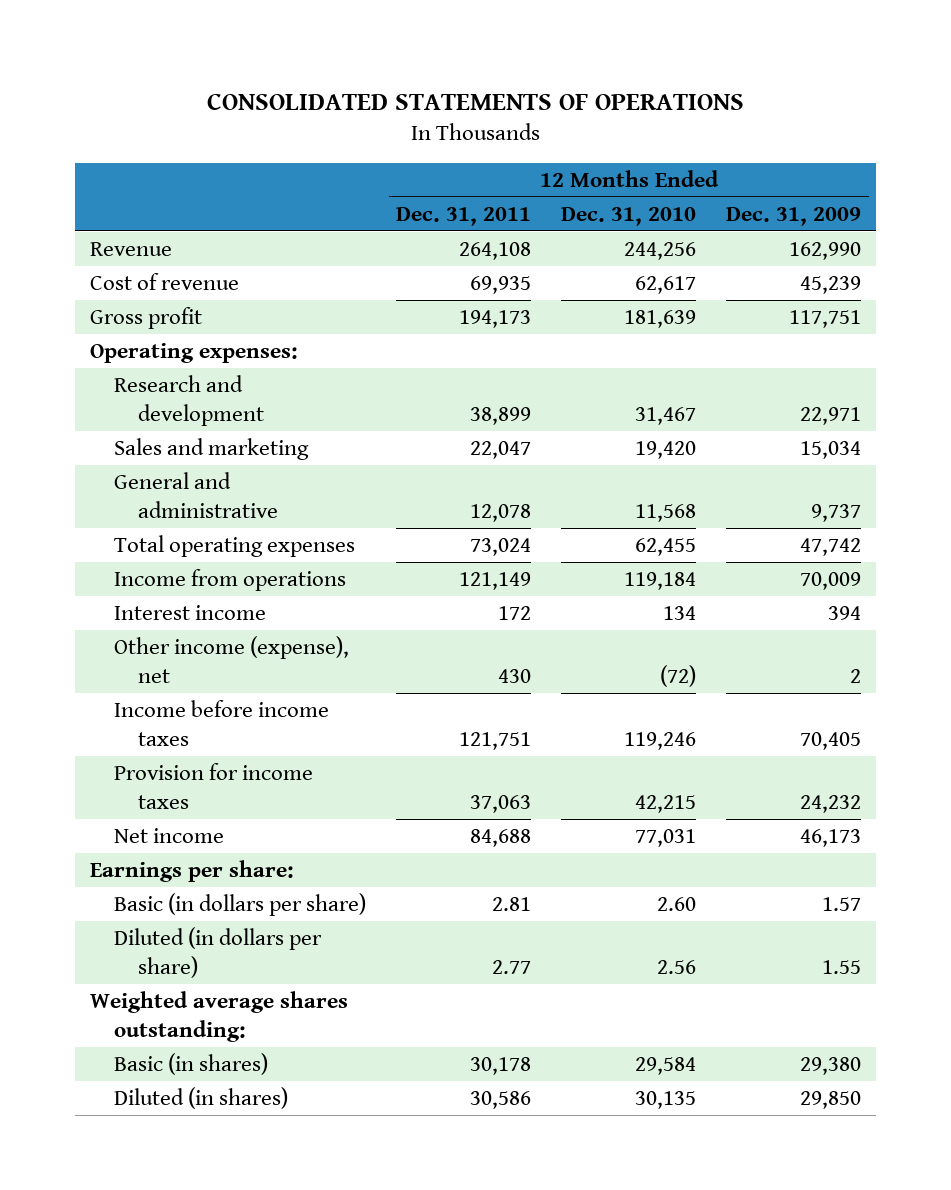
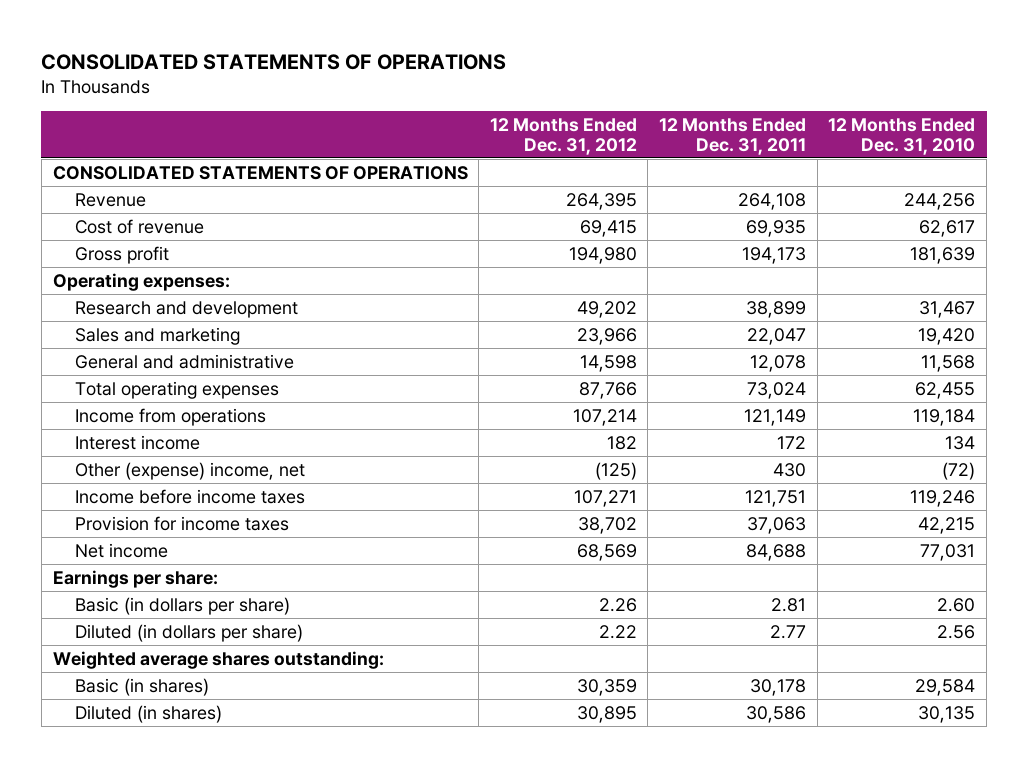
[726,206,862,226] Dec. 31, 2009 -> none
none -> [489,117,637,156] 12 Months Ended Dec. 31, 2012
none -> [52,165,468,180] CONSOLIDATED STATEMENTS OF OPERATIONS
[114,636,350,683] Other income (expense), net -> [74,461,305,480] Other (expense) income, net

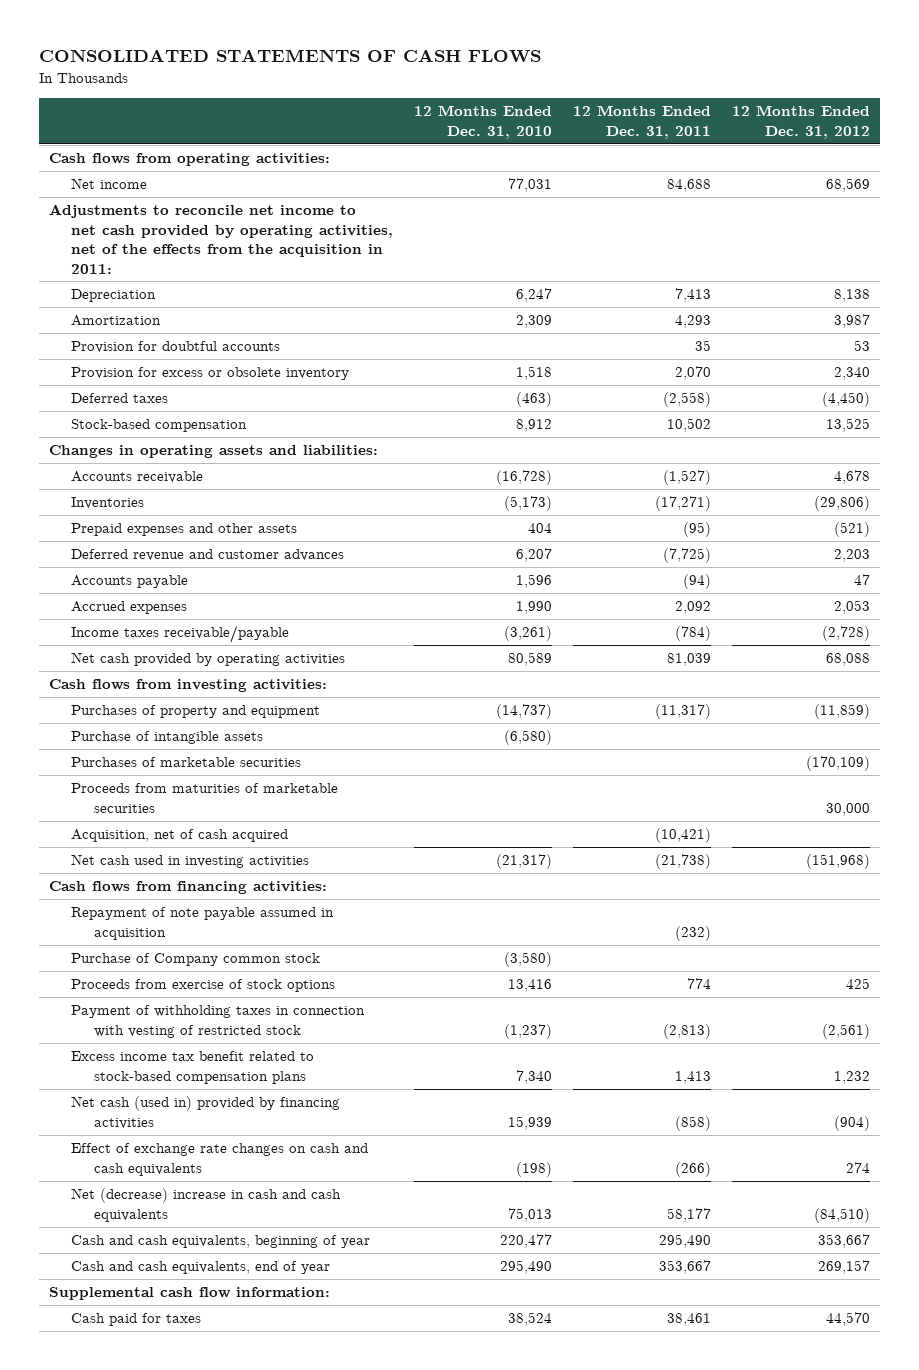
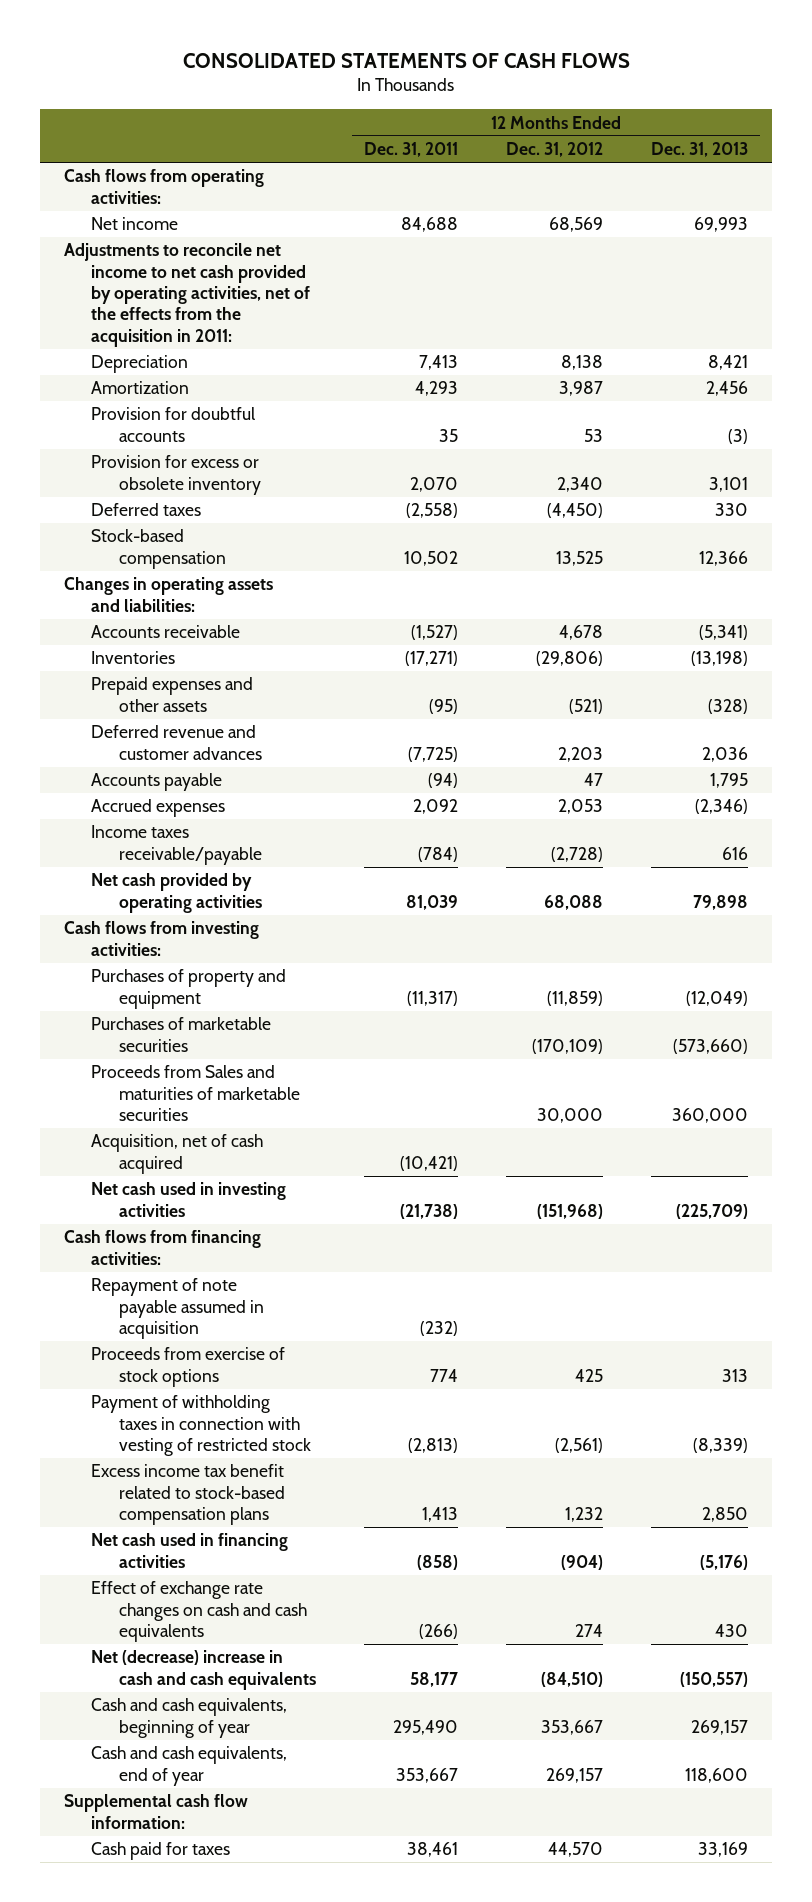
[414,105,553,139] 12 Months Ended Dec. 31, 2010 -> none
none -> [650,142,748,158] Dec. 31, 2013
[71,731,264,745] Purchase of intangible assets -> none
[71,783,339,813] Proceeds from maturities of marketable securities -> [91,1065,300,1122] Proceeds from Sales and maturities of marketable securities
[71,953,321,967] Purchase of Company common stock -> none
[71,1096,341,1129] Net cash (used in) provided by financing activities -> [91,1533,289,1568] Net cash used in financing activities

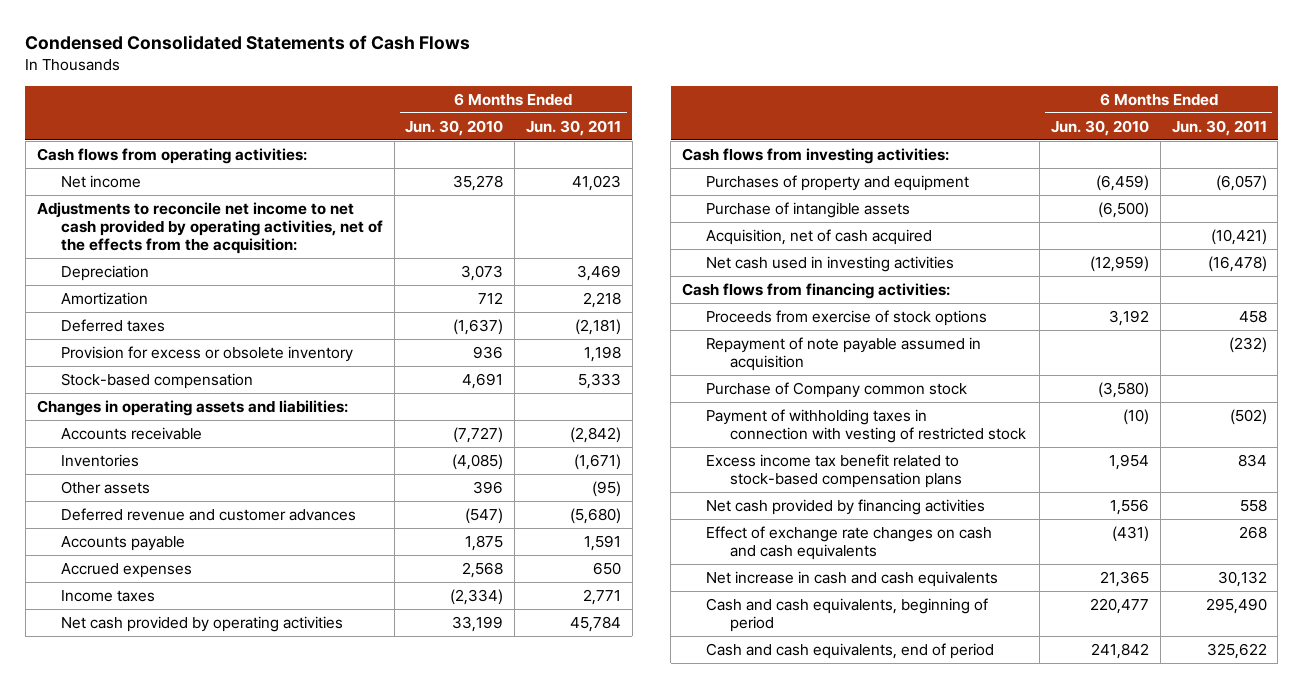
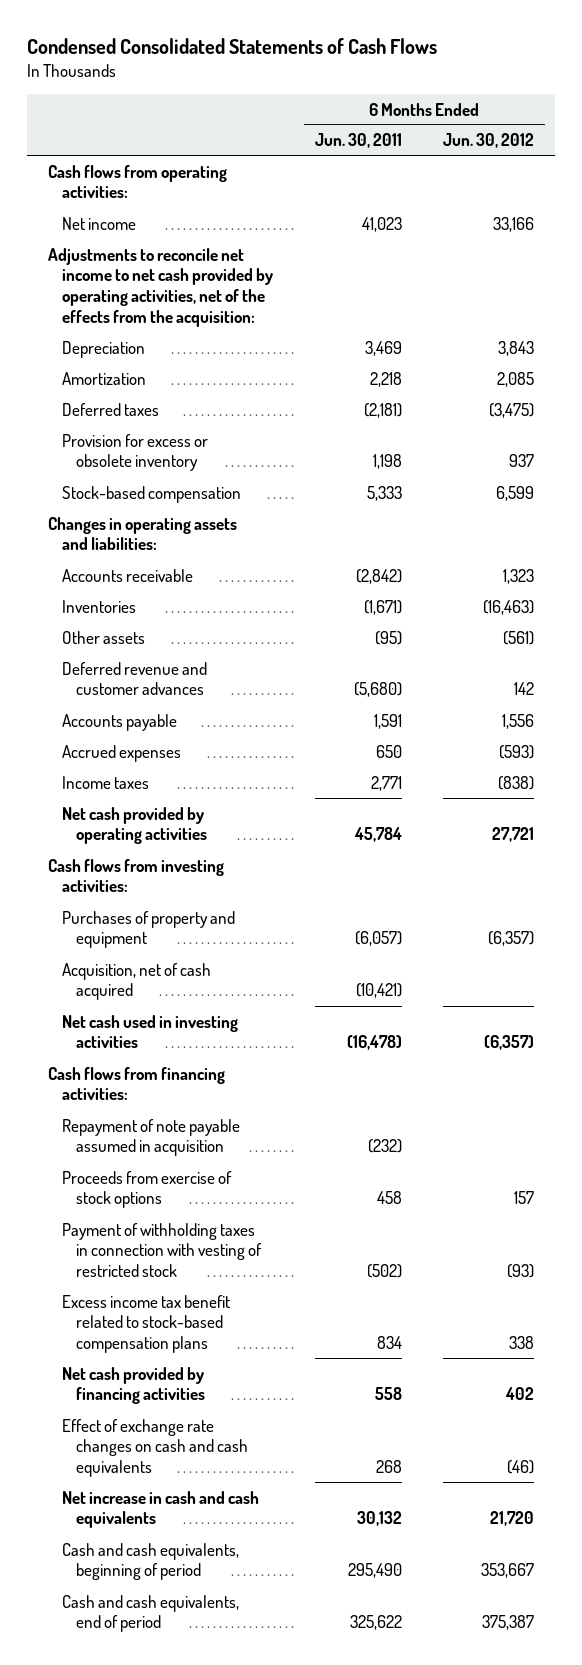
[405,119,504,136] Jun. 30, 2010 -> none
none -> [443,133,535,149] Jun. 30, 2012
[706,202,911,219] Purchase of intangible assets -> none
[706,382,968,399] Purchase of Company common stock -> none
[706,310,988,327] Proceeds from exercise of stock options -> [62,1170,233,1209] Proceeds from exercise of stock options

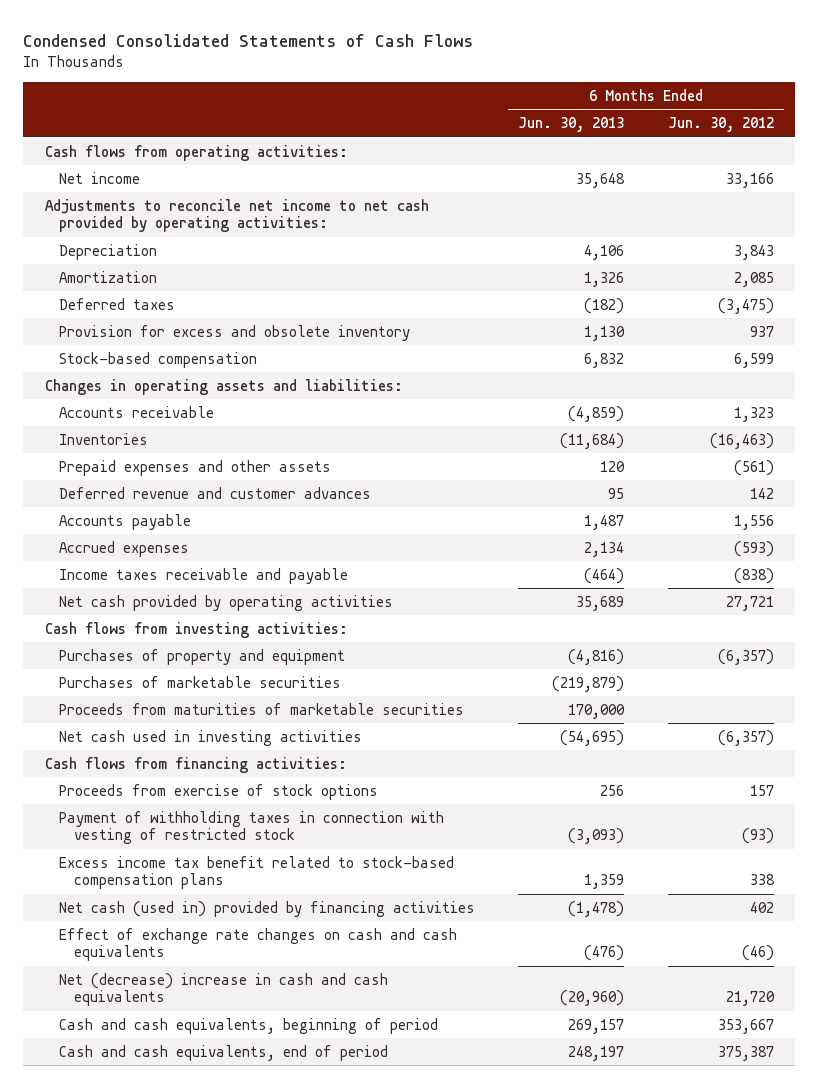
[314,133,402,149] Jun. 30, 2011 -> none
none -> [518,117,625,133] Jun. 30, 2013
[47,247,274,328] Adjustments to reconcile net income to net cash provided by operating activities, net of the effects from the acquisition: -> [45,198,430,233] Adjustments to reconcile net income to net cash provided by operating activities:
[62,433,209,472] Provision for excess or obsolete inventory -> [59,324,411,341] Provision for excess and obsolete inventory
[62,630,146,644] Other assets -> [59,459,332,476] Prepaid expenses and other assets
[62,775,150,789] Income taxes -> [59,567,349,584] Income taxes receivable and payable
[62,962,212,1001] Acquisition, net of cash acquired -> none
none -> [59,675,342,688] Purchases of marketable securities
none -> [59,702,465,715] Proceeds from maturities of marketable securities
[62,1118,241,1157] Repayment of note payable assumed in acquisition -> none
[62,1366,206,1405] Net cash provided by financing activities -> [59,900,476,917] Net cash (used in) provided by financing activities
[62,1490,260,1529] Net increase in cash and cash equivalents -> [59,972,389,1007] Net (decrease) increase in cash and cash equivalents

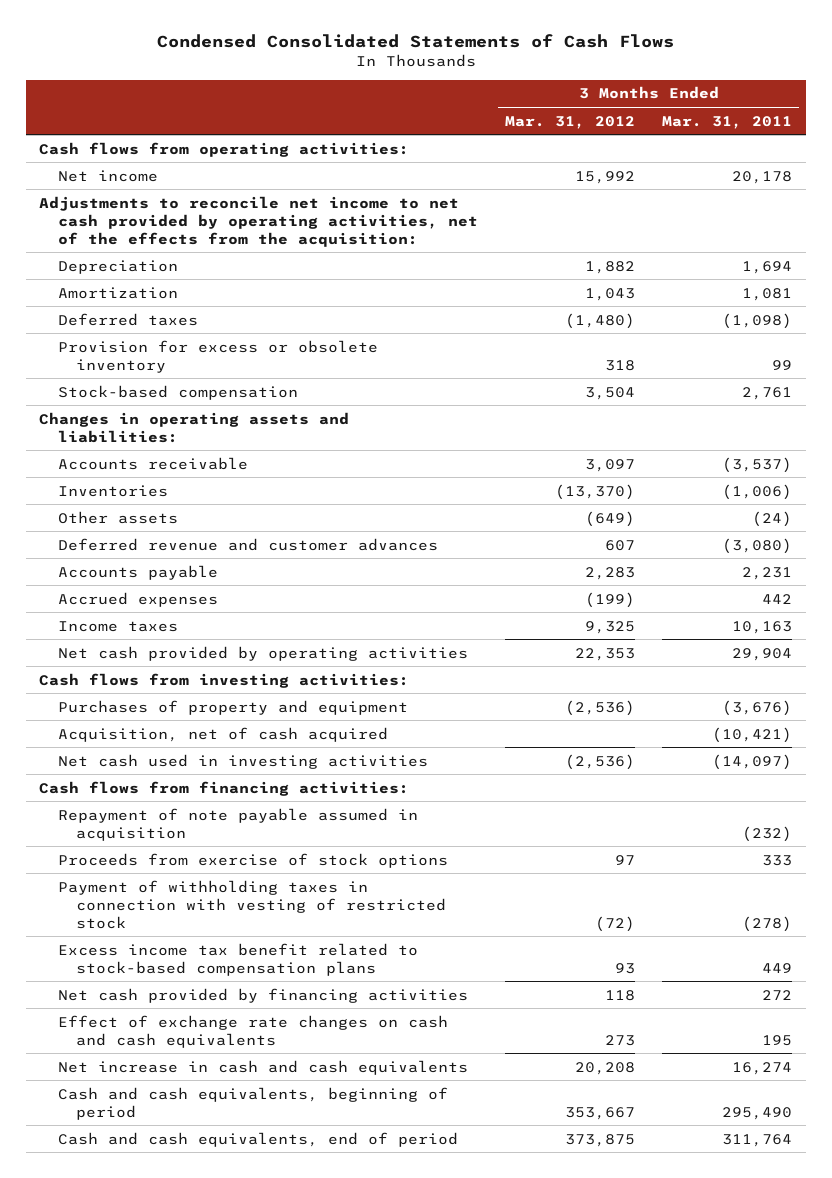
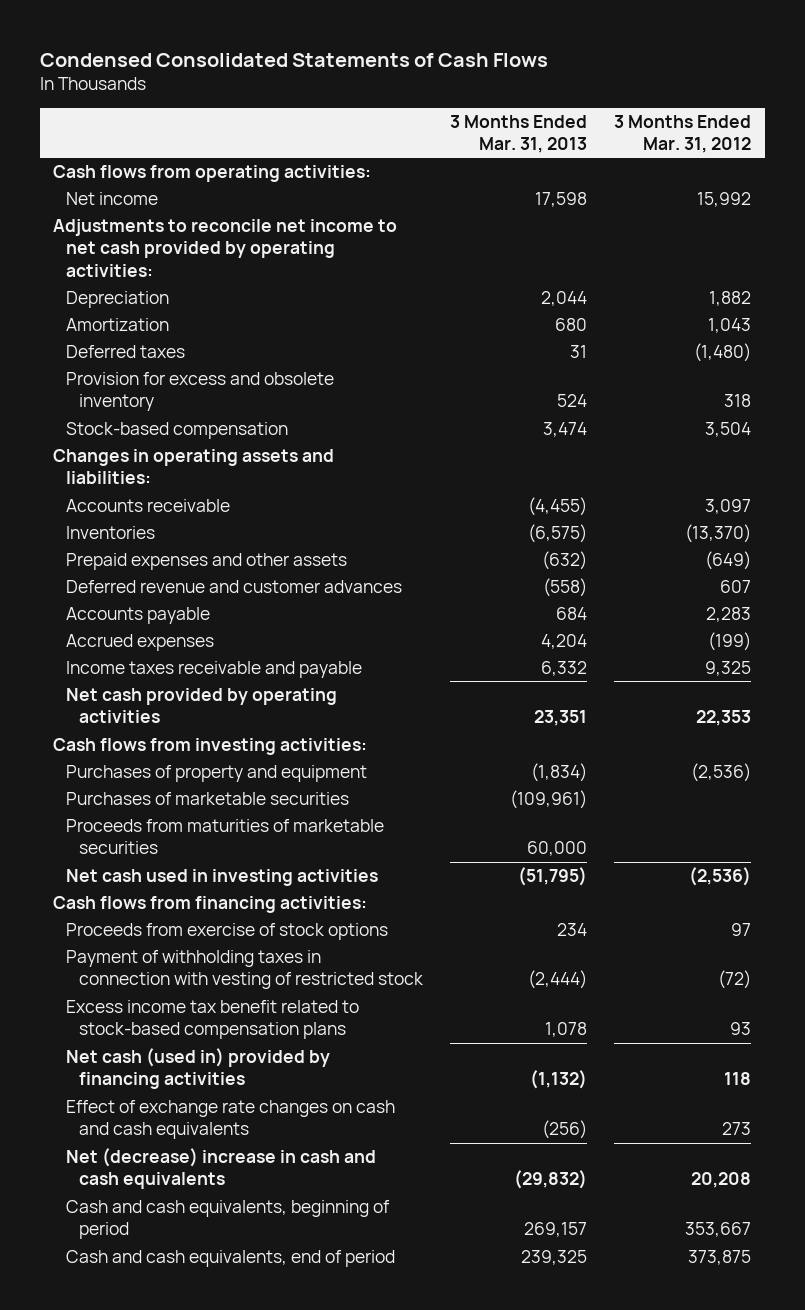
[662,115,793,129] Mar. 31, 2011 -> none
none -> [450,114,588,154] 3 Months Ended Mar. 31, 2013
[39,195,478,247] Adjustments to reconcile net income to net cash provided by operating activities, net of the effects from the acquisition: -> [53,219,398,277] Adjustments to reconcile net income to net cash provided by operating activities:
[57,339,378,373] Provision for excess or obsolete inventory -> [66,372,335,412] Provision for excess and obsolete inventory
[57,510,178,524] Other assets -> [66,553,348,571] Prepaid expenses and other assets
[57,620,178,632] Income taxes -> [66,661,363,679] Income taxes receivable and payable
[57,726,388,742] Acquisition, net of cash acquired -> none
none -> [66,792,350,806] Purchases of marketable securities
none -> [66,819,385,855] Proceeds from maturities of marketable securities
[57,807,418,841] Repayment of note payable assumed in acquisition -> none
[57,987,468,1003] Net cash provided by financing activities -> [66,1048,331,1090] Net cash (used in) provided by financing activities
[57,1059,468,1075] Net increase in cash and cash equivalents -> [66,1148,377,1190] Net (decrease) increase in cash and cash equivalents

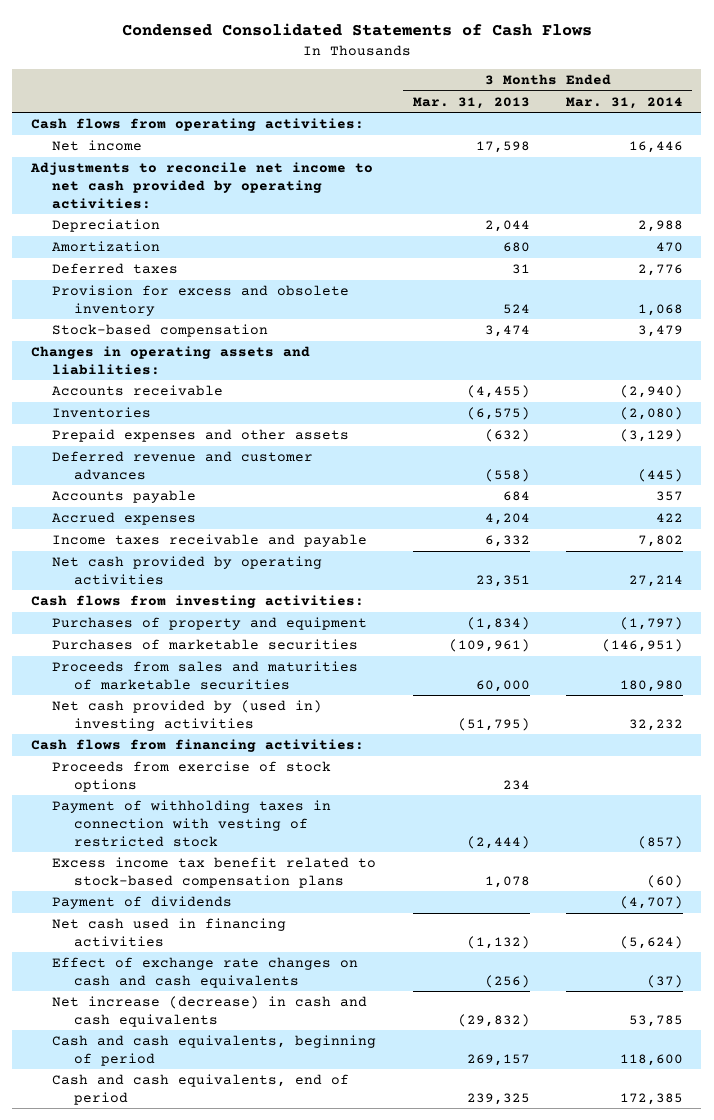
[614,114,752,154] 3 Months Ended Mar. 31, 2012 -> none
none -> [565,96,683,109] Mar. 31, 2014
[66,819,385,855] Proceeds from maturities of marketable securities -> [52,661,359,690] Proceeds from sales and maturities of marketable securities
[66,869,379,887] Net cash used in investing activities -> [52,700,323,731] Net cash provided by (used in) investing activities
none -> [52,896,233,910] Payment of dividends
[66,1048,331,1090] Net cash (used in) provided by financing activities -> [52,918,287,947] Net cash used in financing activities
[66,1148,377,1190] Net (decrease) increase in cash and cash equivalents -> [52,996,368,1027] Net increase (decrease) in cash and cash equivalents

